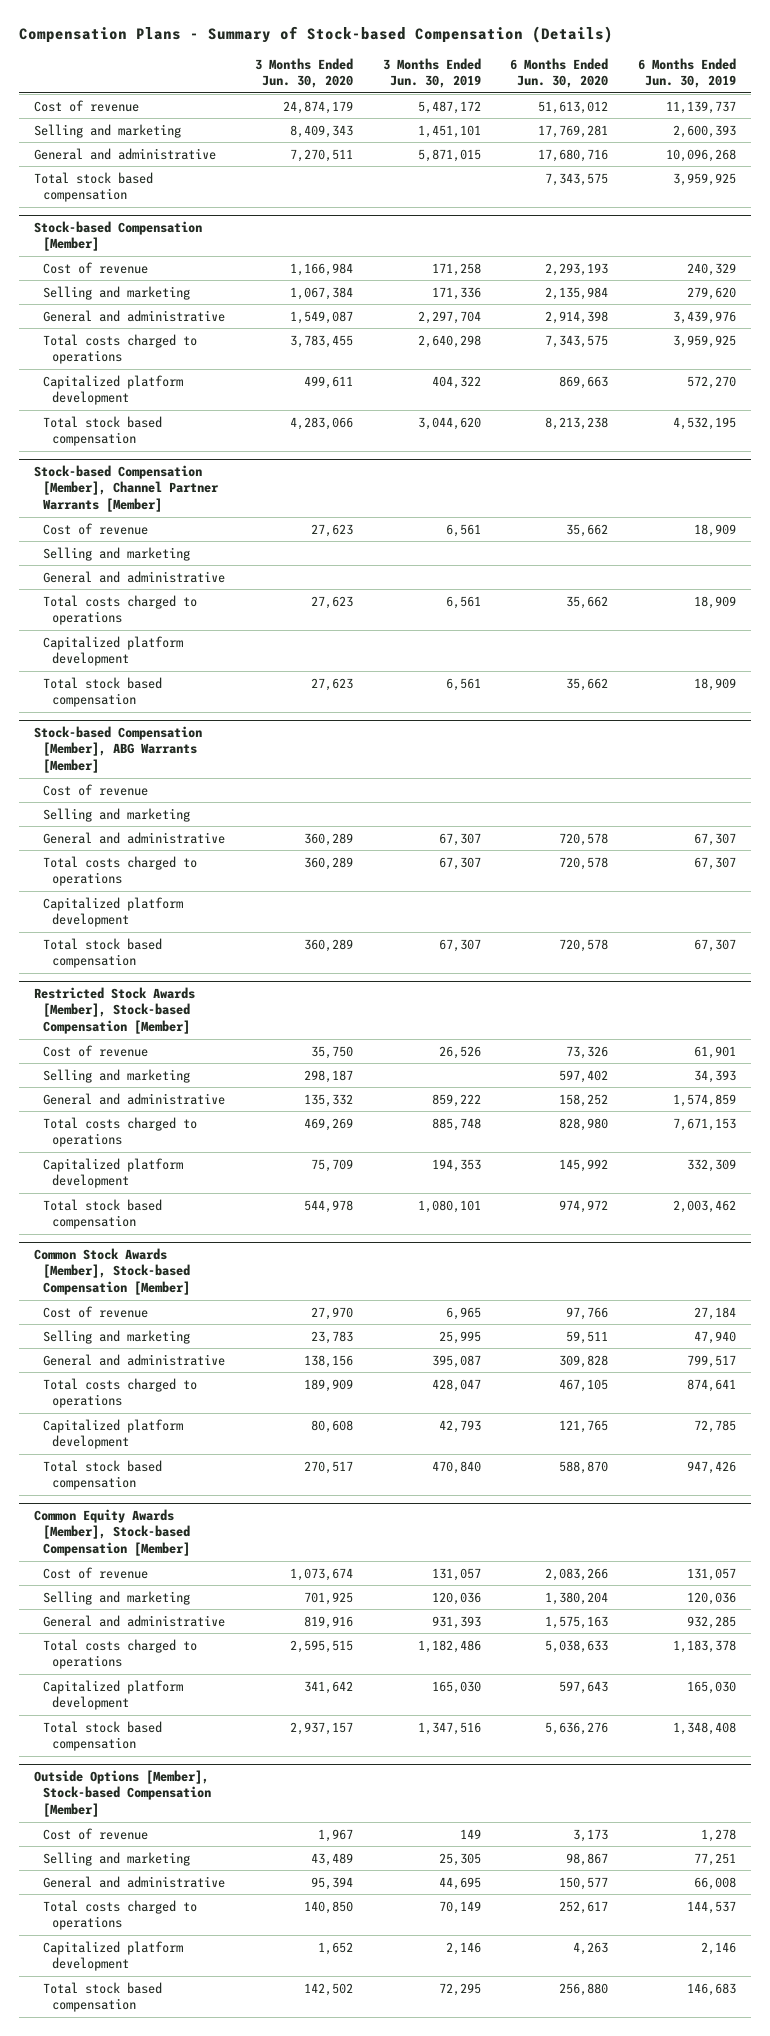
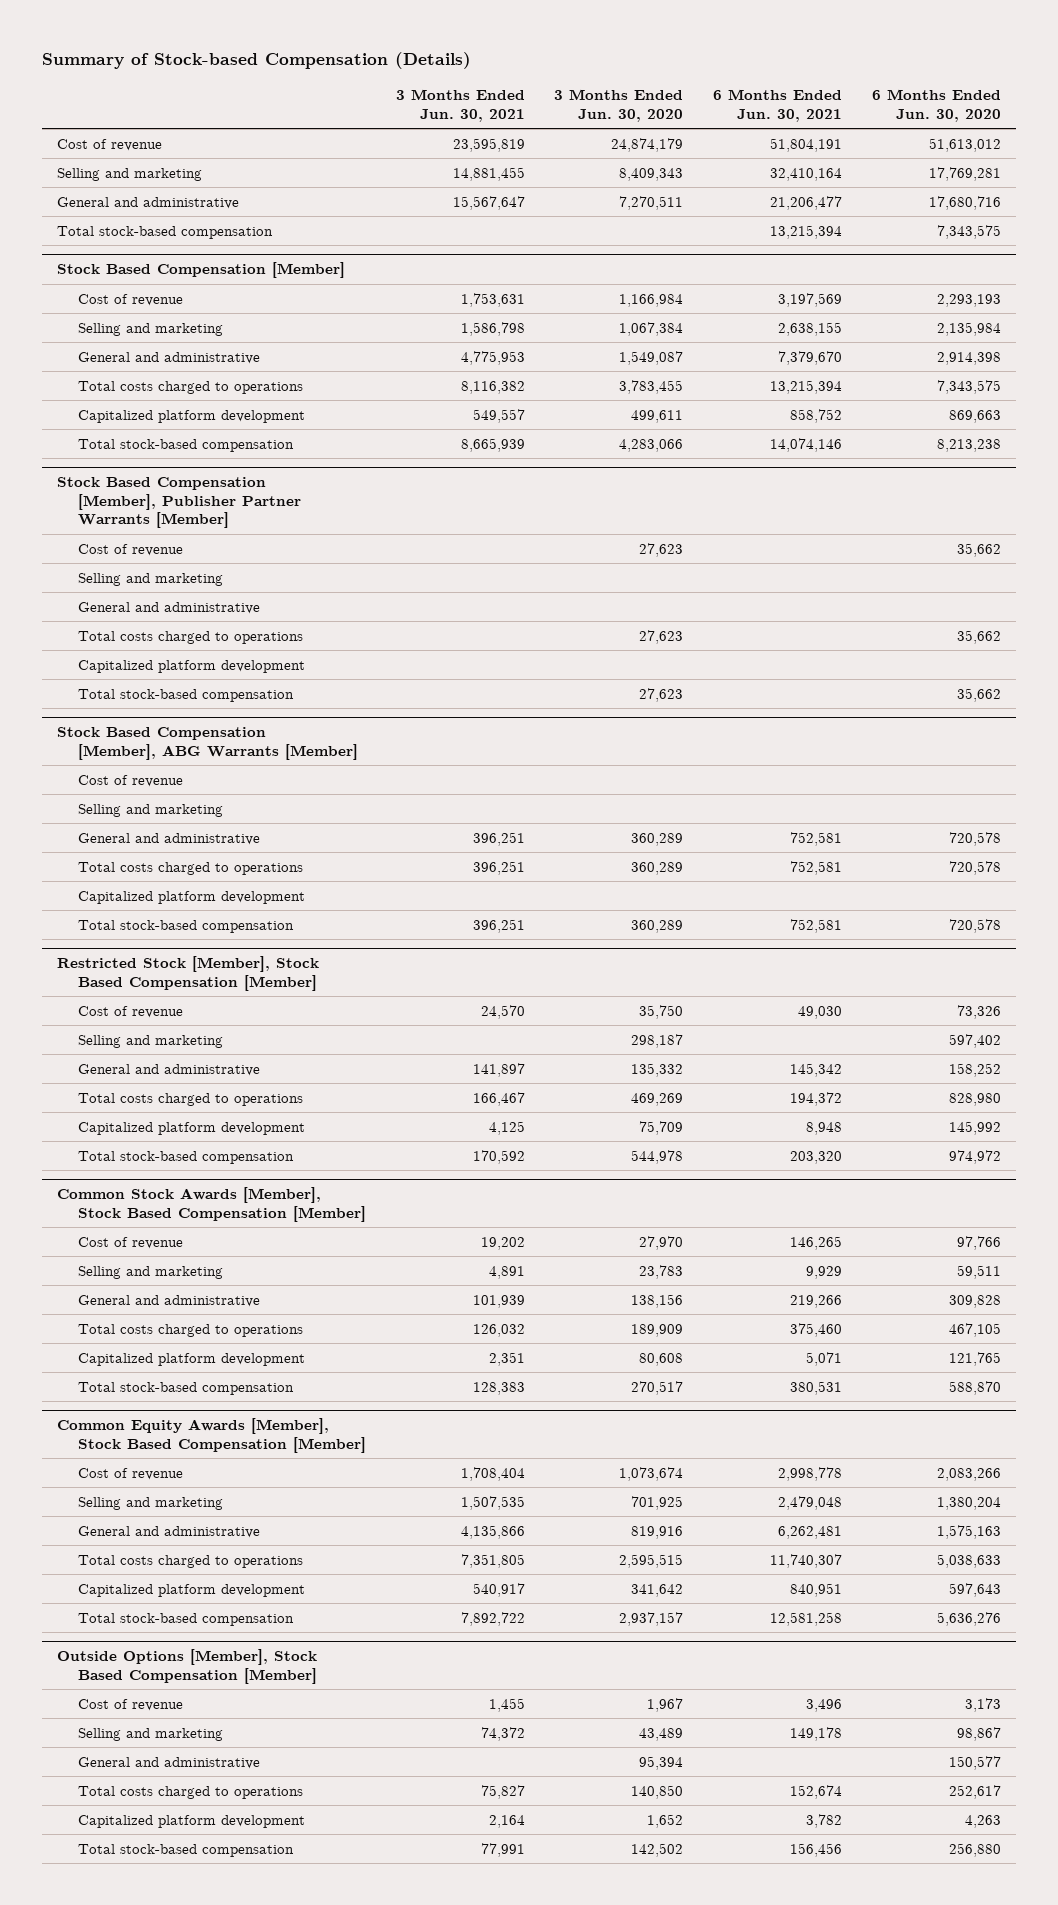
[18,25,613,43] Compensation Plans - Summary of Stock-based Compensation (Details) -> [42,52,472,70] Summary of Stock-based Compensation (Details)
[382,57,481,89] 3 Months Ended Jun. 30, 2019 -> none
[638,57,737,89] 6 Months Ended Jun. 30, 2019 -> none
none -> [395,89,525,122] 3 Months Ended Jun. 30, 2021
none -> [713,89,843,122] 6 Months Ended Jun. 30, 2021
[33,171,153,203] Total stock based compensation -> [57,225,274,239] Total stock-based compensation
[33,220,202,252] Stock-based Compensation [Member] -> [57,262,346,279] Stock Based Compensation [Member]
[42,415,162,447] Total stock based compensation -> [78,438,295,452] Total stock-based compensation
[33,464,219,512] Stock-based Compensation [Member], Channel Partner Warrants [Member] -> [57,477,302,529] Stock Based Compensation [Member], Publisher Partner Warrants [Member]
[42,676,162,708] Total stock based compensation -> [78,688,295,702] Total stock-based compensation
[33,725,202,773] Stock-based Compensation [Member], ABG Warrants [Member] -> [57,727,359,760] Stock Based Compensation [Member], ABG Warrants [Member]
[42,937,162,969] Total stock based compensation -> [78,919,295,933] Total stock-based compensation
[33,986,195,1034] Restricted Stock Awards [Member], Stock-based Compensation [Member] -> [57,956,320,991] Restricted Stock [Member], Stock Based Compensation [Member]
[42,1198,162,1230] Total stock based compensation -> [78,1150,295,1164] Total stock-based compensation
[33,1247,190,1295] Common Stock Awards [Member], Stock-based Compensation [Member] -> [57,1187,367,1222] Common Stock Awards [Member], Stock Based Compensation [Member]
[42,1459,162,1491] Total stock based compensation -> [78,1381,295,1395] Total stock-based compensation
[33,1508,190,1556] Common Equity Awards [Member], Stock-based Compensation [Member] -> [57,1418,367,1453] Common Equity Awards [Member], Stock Based Compensation [Member]
[42,1720,162,1752] Total stock based compensation -> [78,1612,295,1626] Total stock-based compensation
[33,1769,211,1817] Outside Options [Member], Stock-based Compensation [Member] -> [57,1649,318,1684] Outside Options [Member], Stock Based Compensation [Member]
[42,1981,162,2013] Total stock based compensation -> [78,1843,295,1857] Total stock-based compensation

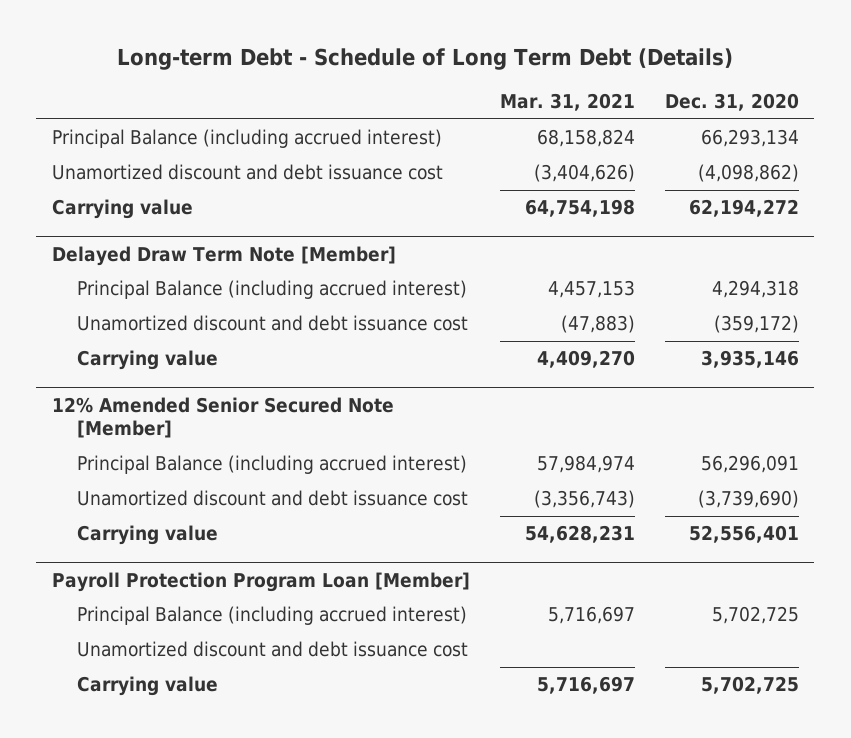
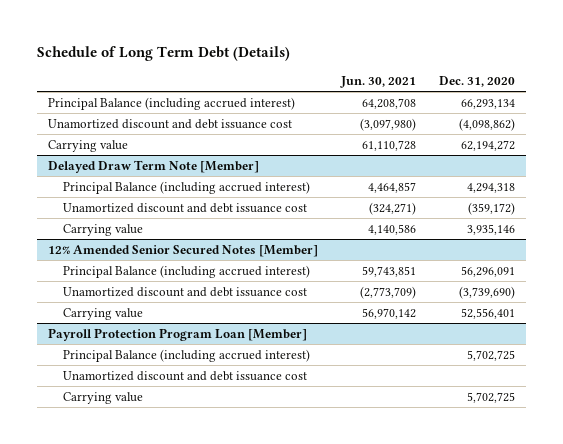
[117,48,734,71] Long-term Debt - Schedule of Long Term Debt (Details) -> [36,46,290,62] Schedule of Long Term Debt (Details)
[499,93,635,112] Mar. 31, 2021 -> none
none -> [340,76,417,89] Jun. 30, 2021
[51,396,394,439] 12% Amended Senior Secured Note [Member] -> [48,244,319,257] 12% Amended Senior Secured Notes [Member]

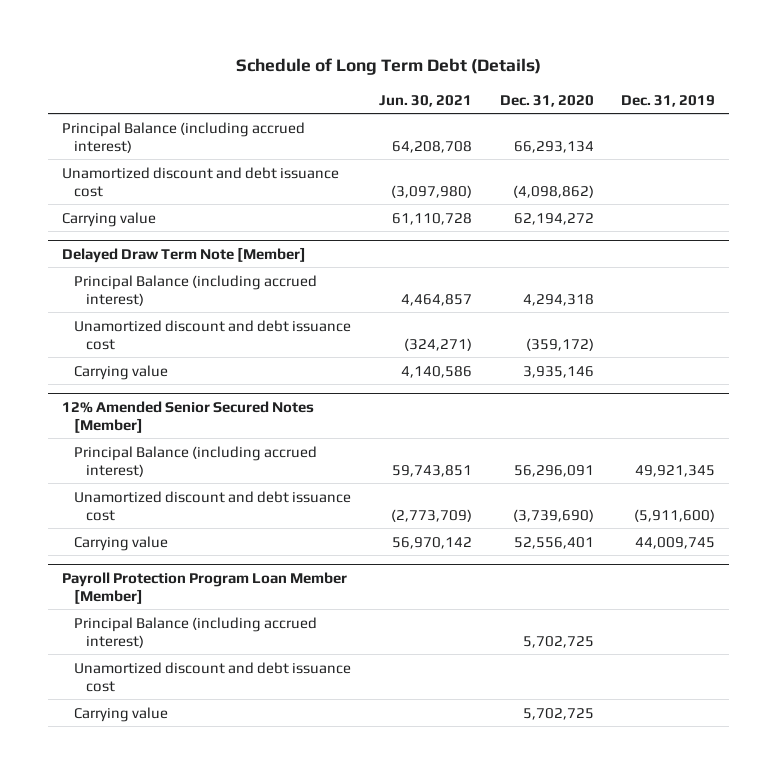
none -> [621,94,716,107] Dec. 31, 2019
[48,327,308,341] Payroll Protection Program Loan [Member] -> [61,571,347,604] Payroll Protection Program Loan Member [Member]

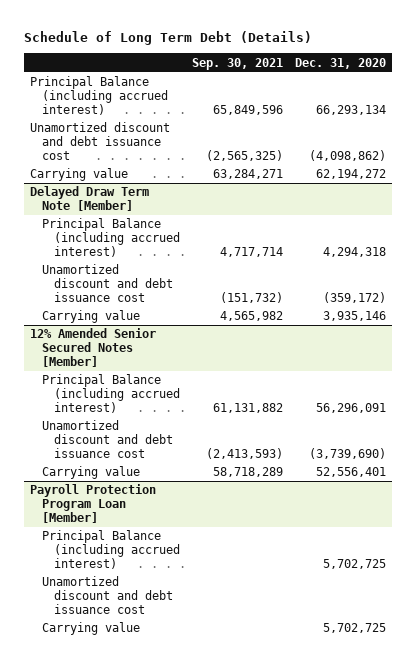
[378,94,472,107] Jun. 30, 2021 -> none
[621,94,716,107] Dec. 31, 2019 -> none
none -> [191,57,283,70] Sep. 30, 2021
[61,571,347,604] Payroll Protection Program Loan Member [Member] -> [30,484,157,523] Payroll Protection Program Loan [Member]

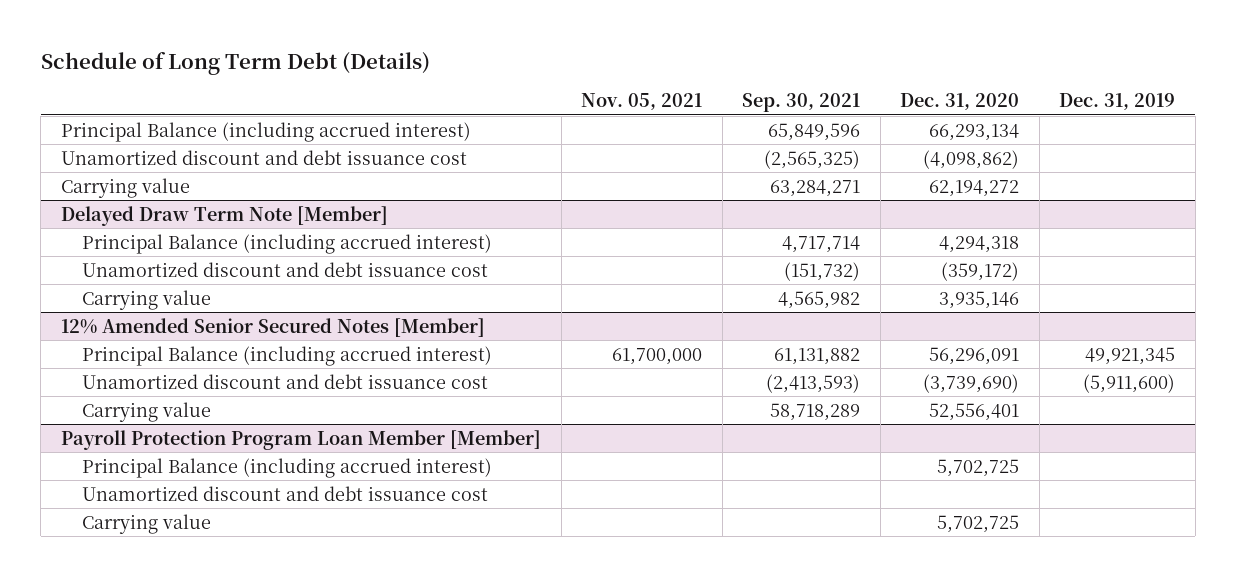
none -> [581,93,703,111] Nov. 05, 2021
none -> [1059,93,1176,111] Dec. 31, 2019
[30,484,157,523] Payroll Protection Program Loan [Member] -> [60,429,541,450] Payroll Protection Program Loan Member [Member]

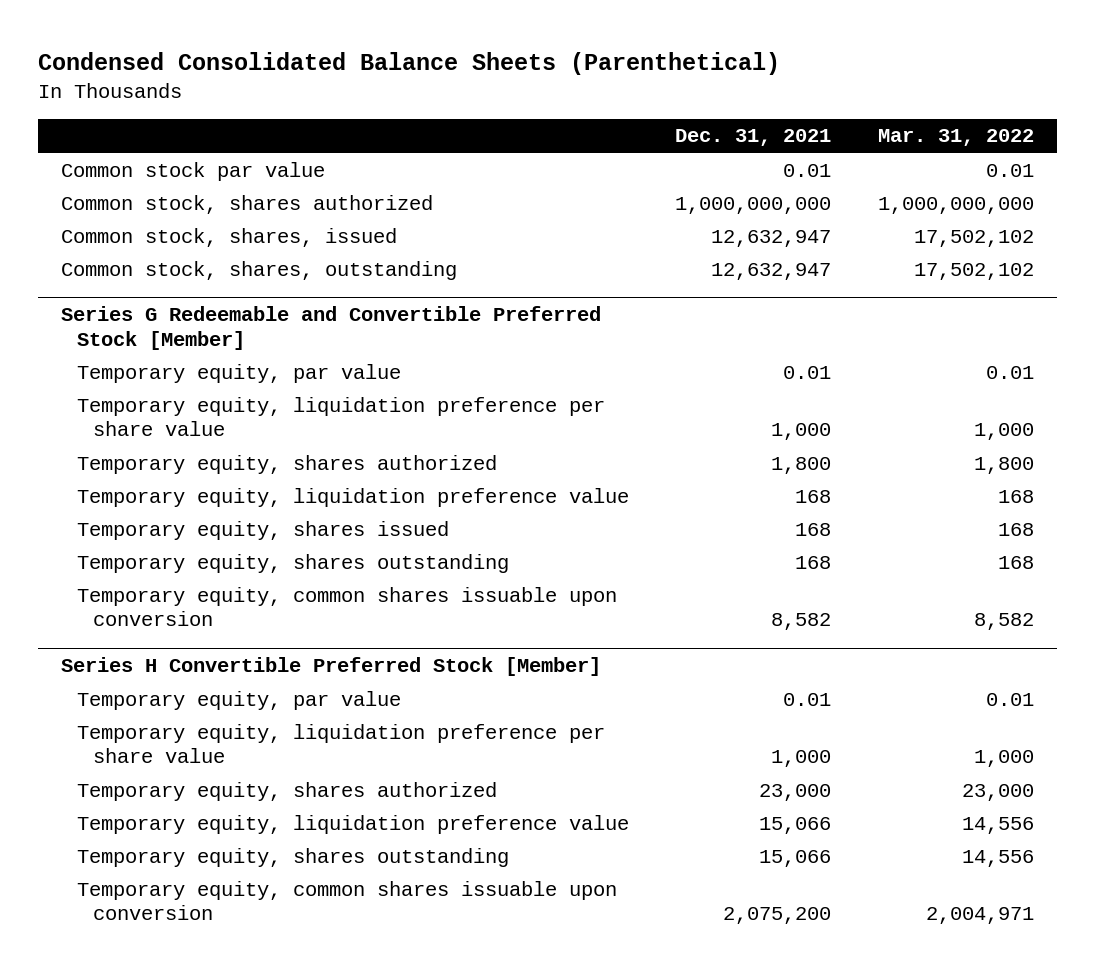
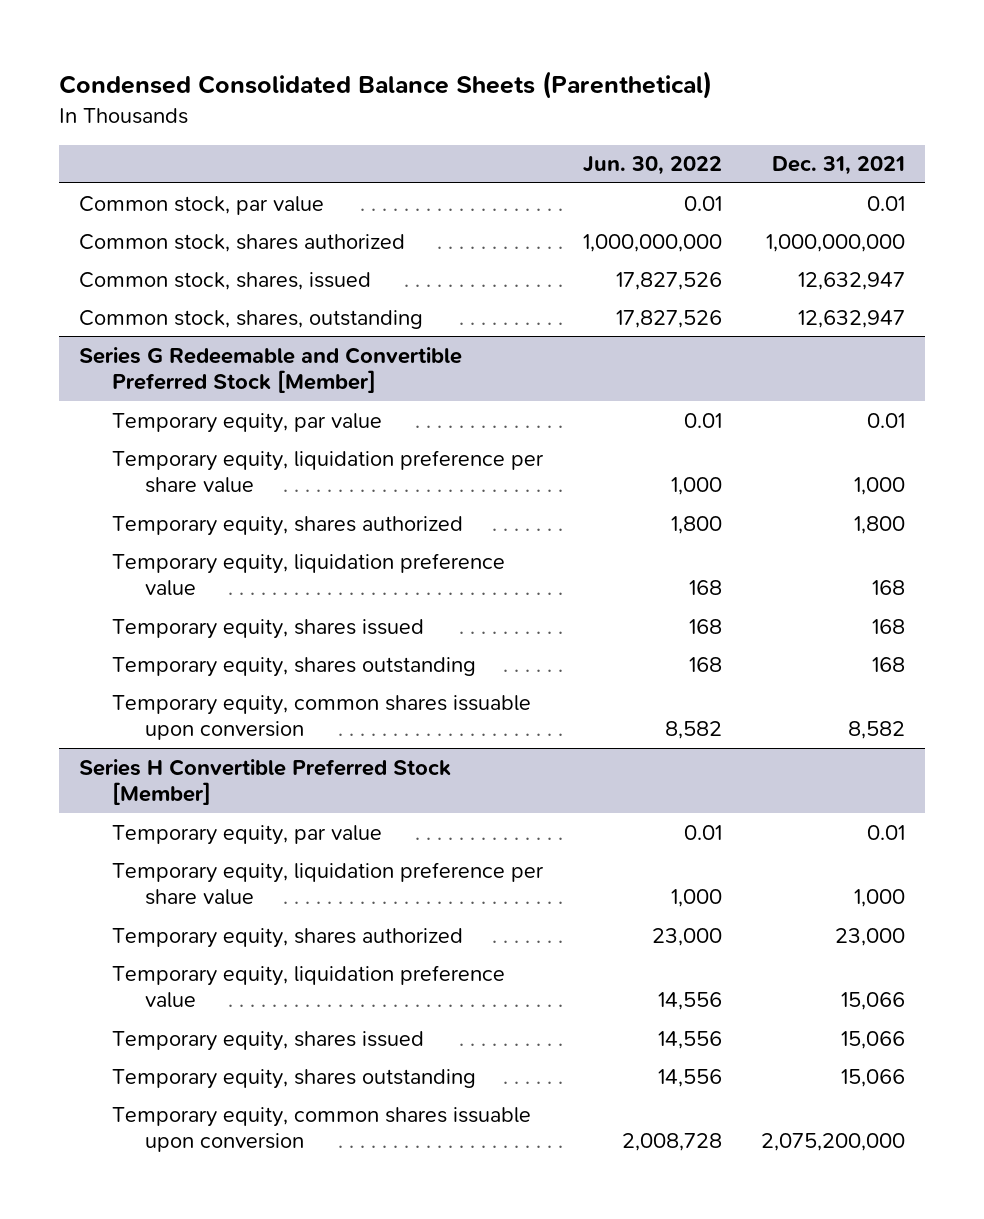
[877,129,1034,147] Mar. 31, 2022 -> none
none -> [582,156,722,176] Jun. 30, 2022
[61,161,326,181] Common stock par value -> [79,195,325,215] Common stock, par value
none -> [112,1030,425,1051] Temporary equity, shares issued
[723,907,832,925] 2,075,200 -> [761,1133,906,1152] 2,075,200,000

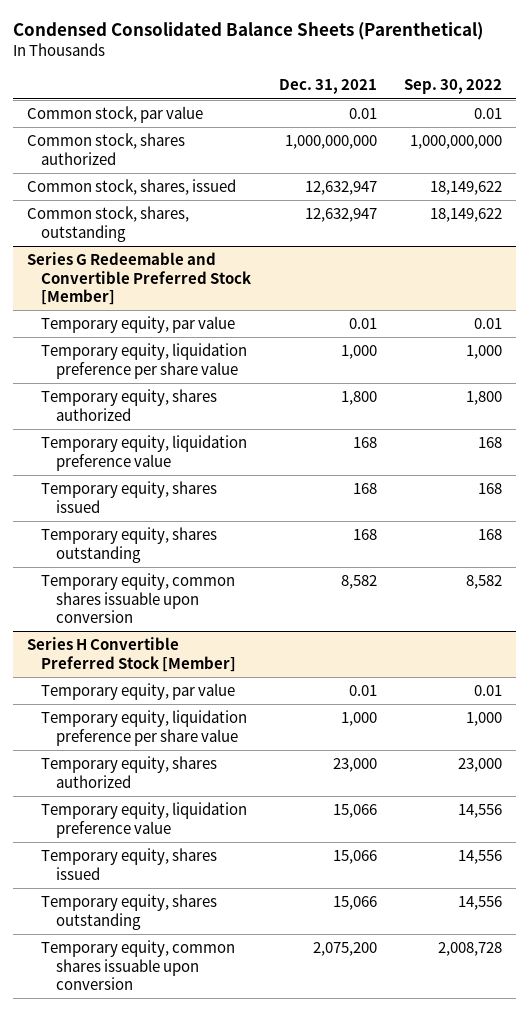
[582,156,722,176] Jun. 30, 2022 -> none
none -> [404,79,503,95] Sep. 30, 2022
[761,1133,906,1152] 2,075,200,000 -> [312,942,377,957] 2,075,200

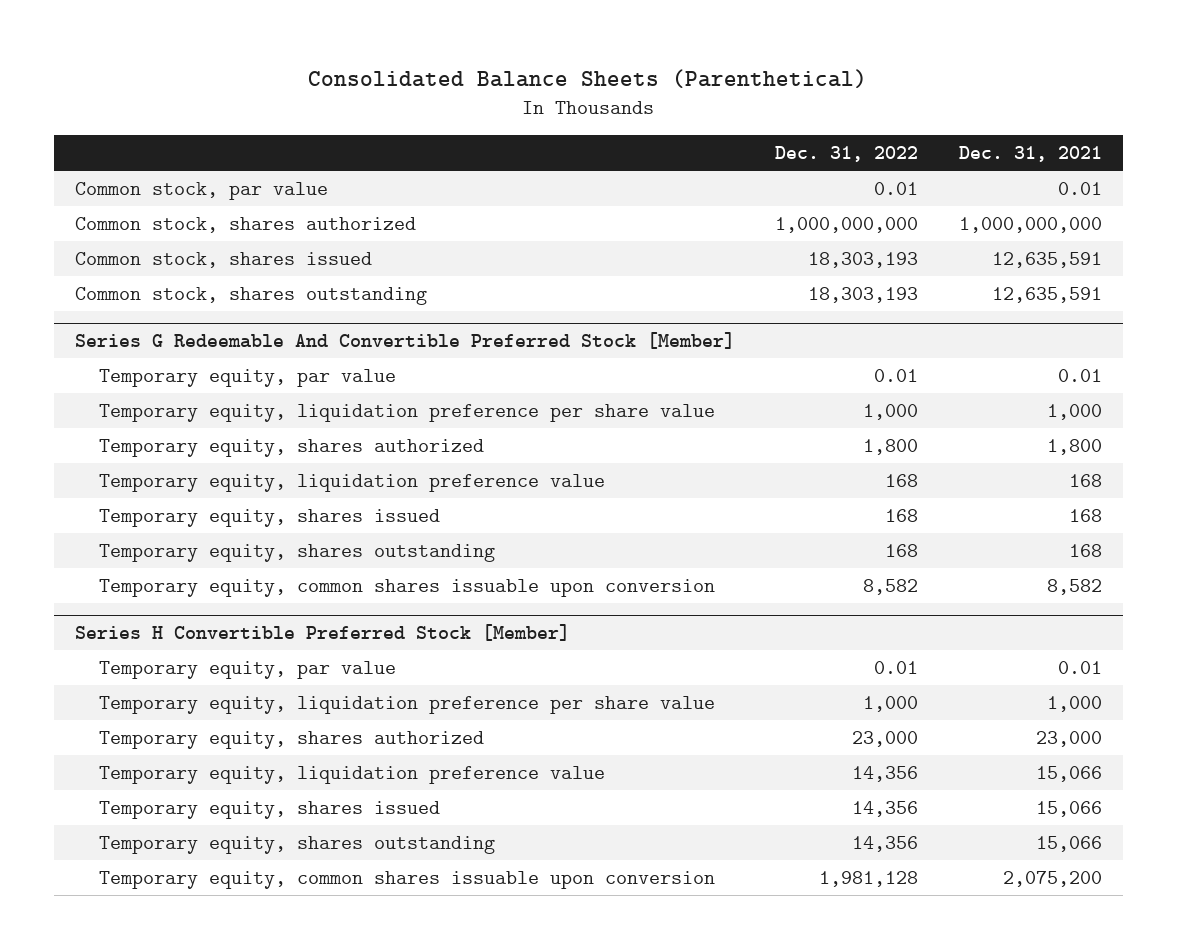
[13,22,484,41] Condensed Consolidated Balance Sheets (Parenthetical) -> [308,69,868,89] Consolidated Balance Sheets (Parenthetical)
[404,79,503,95] Sep. 30, 2022 -> none
none -> [775,146,919,163] Dec. 31, 2022
[27,179,237,196] Common stock, shares, issued -> [74,251,372,268] Common stock, shares issued
[304,181,377,196] 12,632,947 -> [992,251,1103,268] 12,635,591
[27,206,190,242] Common stock, shares, outstanding -> [74,286,427,305] Common stock, shares outstanding
[304,208,377,223] 12,632,947 -> [992,286,1103,303] 12,635,591
[27,252,252,306] Series G Redeemable and Convertible Preferred Stock [Member] -> [74,332,735,350] Series G Redeemable And Convertible Preferred Stock [Member]

